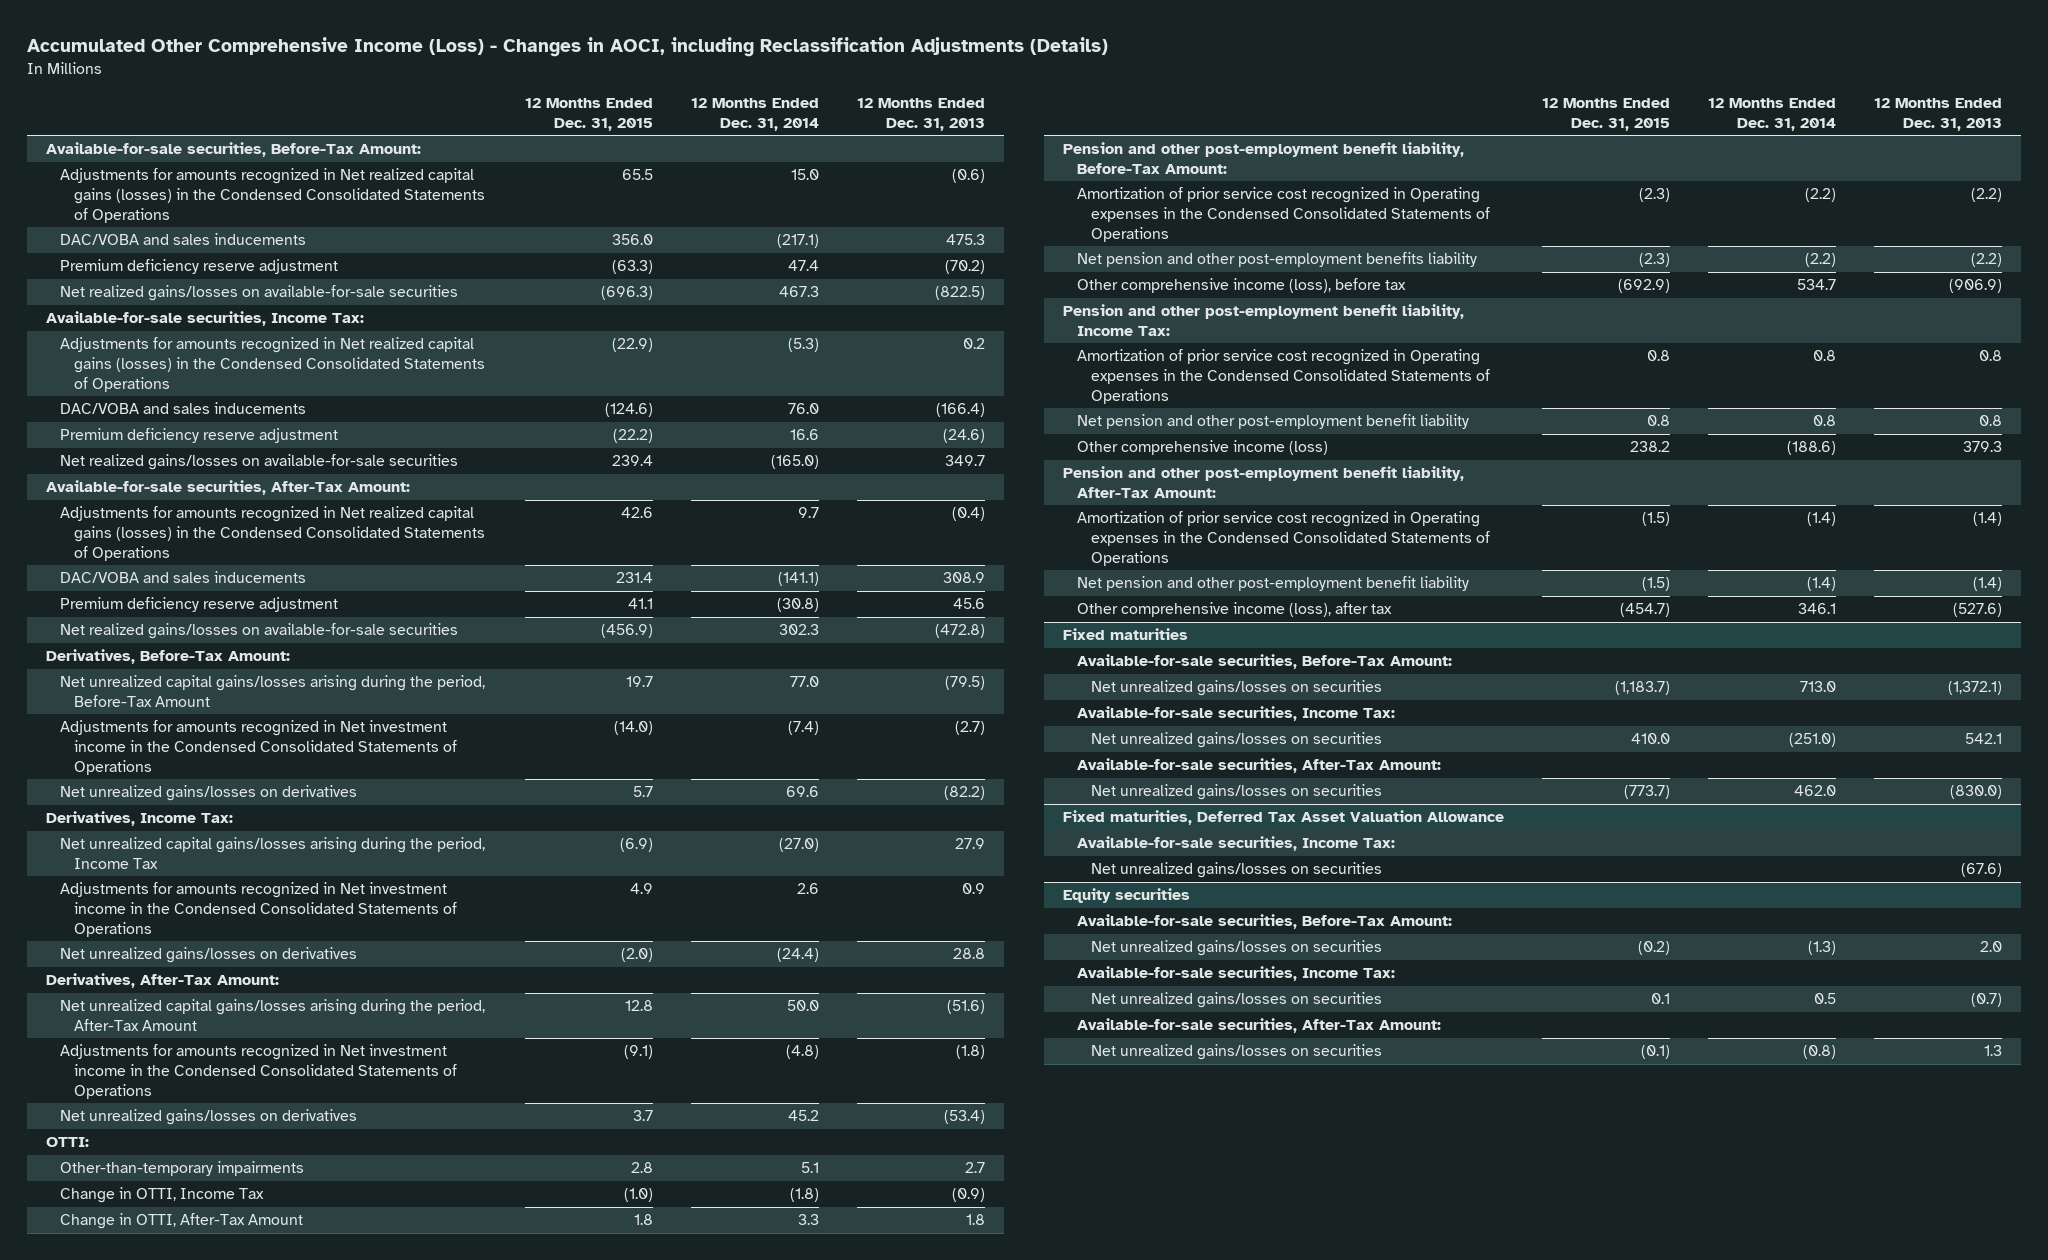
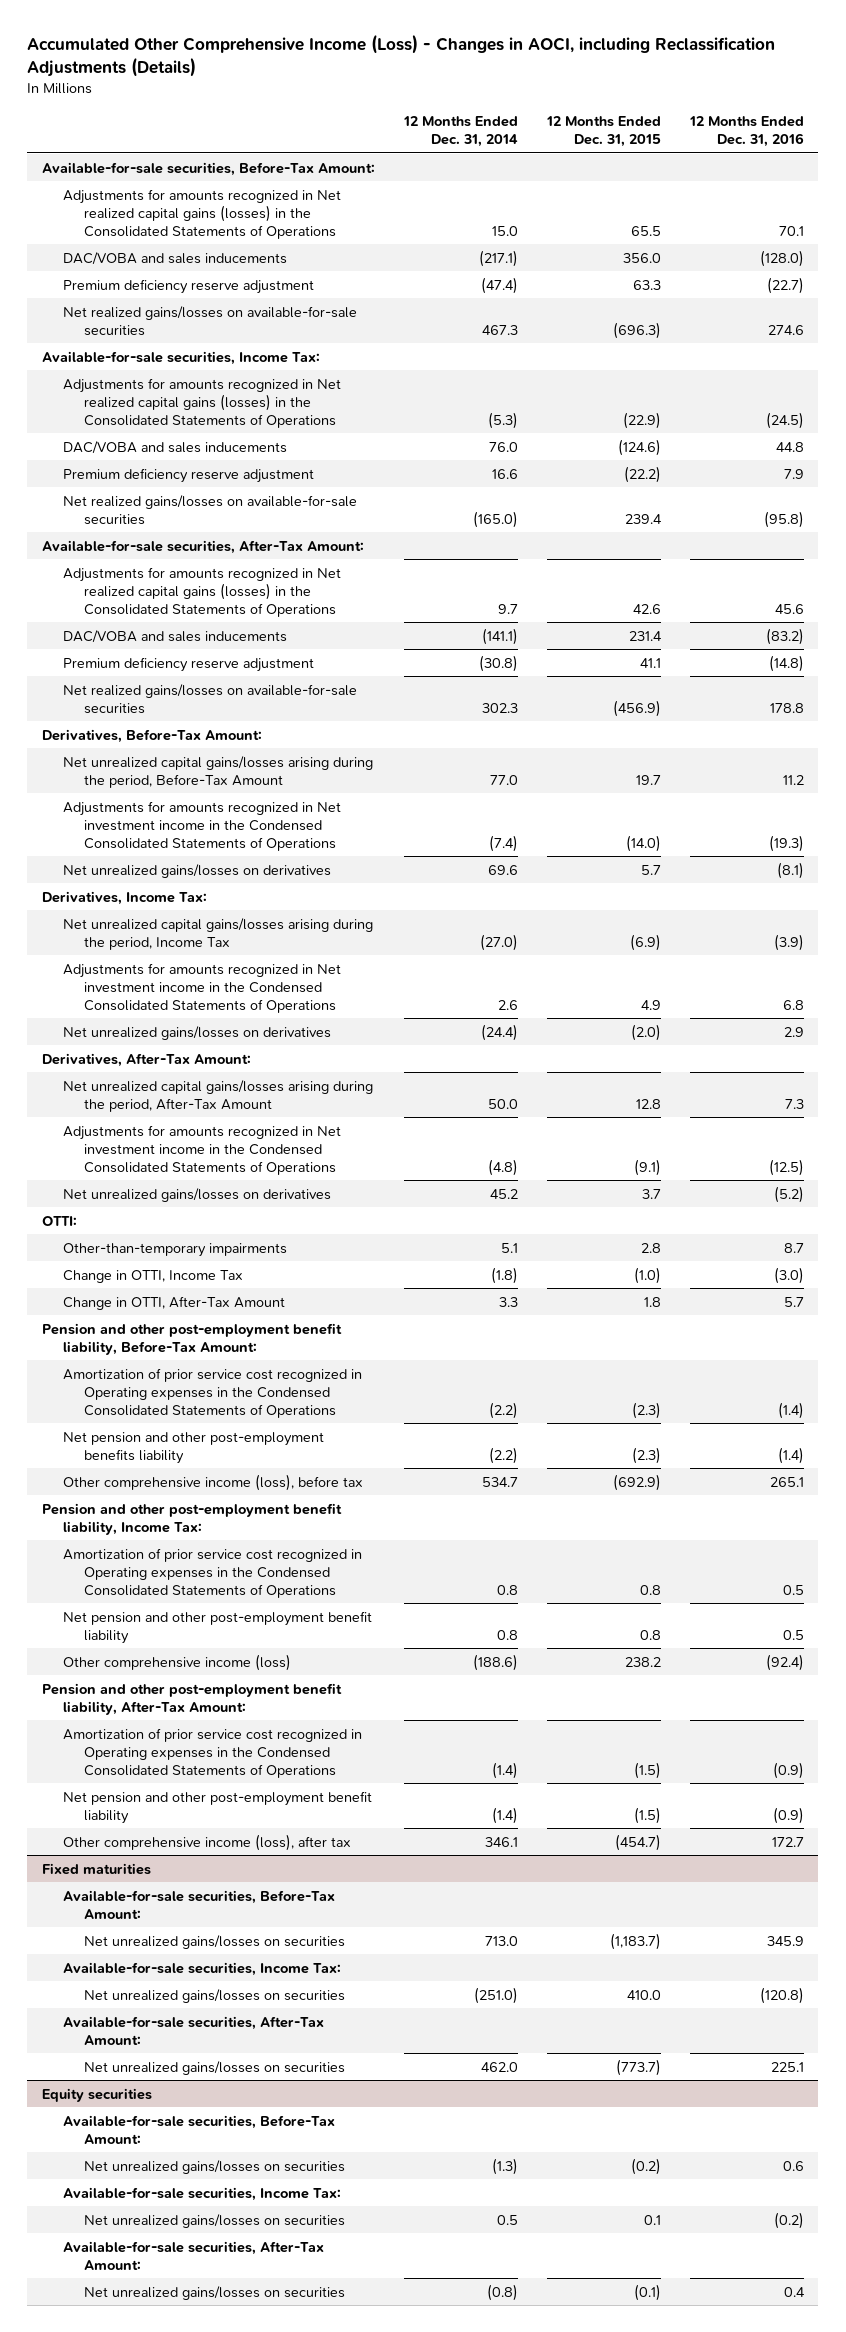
[857,97,986,131] 12 Months Ended Dec. 31, 2013 -> none
none -> [688,115,804,148] 12 Months Ended Dec. 31, 2016
[60,168,486,223] Adjustments for amounts recognized in Net realized capital gains (losses) in the Condensed Consolidated Statements of Operations -> [62,188,341,239] Adjustments for amounts recognized in Net realized capital gains (losses) in the Consolidated Statements of Operations
[612,260,654,275] (63.3) -> [632,279,661,290] 63.3
[788,260,820,272] 47.4 -> [480,276,518,294] (47.4)
[60,337,486,392] Adjustments for amounts recognized in Net realized capital gains (losses) in the Condensed Consolidated Statements of Operations -> [62,377,341,428] Adjustments for amounts recognized in Net realized capital gains (losses) in the Consolidated Statements of Operations
[60,506,486,561] Adjustments for amounts recognized in Net realized capital gains (losses) in the Condensed Consolidated Statements of Operations -> [62,566,341,617] Adjustments for amounts recognized in Net realized capital gains (losses) in the Consolidated Statements of Operations
[1062,810,1504,826] Fixed maturities, Deferred Tax Asset Valuation Allowance -> none
[1077,836,1396,852] Available-for-sale securities, Income Tax: -> none
[1091,862,1383,879] Net unrealized gains/losses on securities -> none

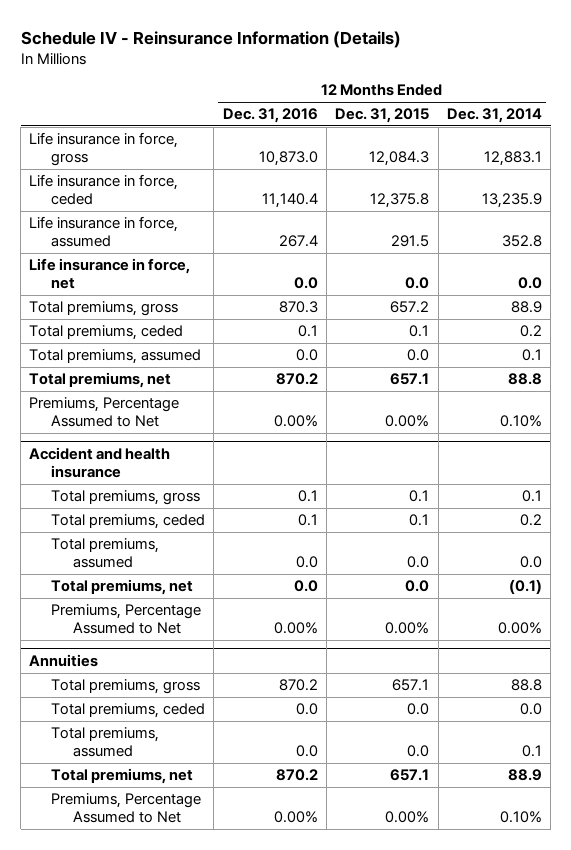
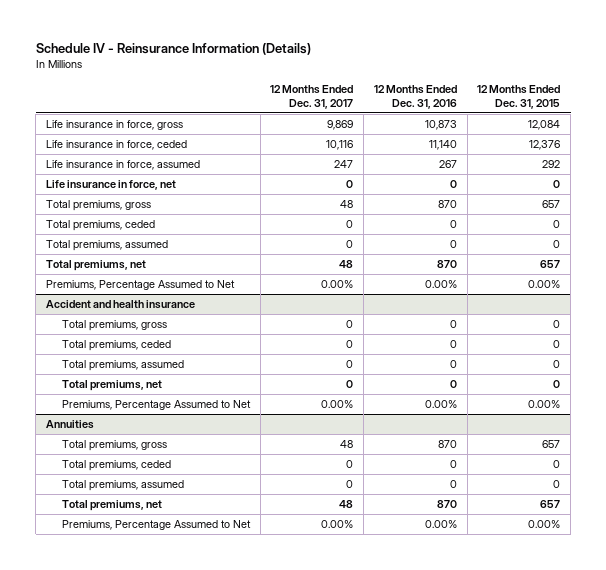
[446,108,542,124] Dec. 31, 2014 -> none
none -> [270,85,354,109] 12 Months Ended Dec. 31, 2017
[258,150,318,166] 10,873.0 -> [424,120,457,131] 10,873
[369,150,430,166] 12,084.3 -> [528,120,561,131] 12,084
[261,192,318,208] 11,140.4 -> [428,140,457,151] 11,140
[370,192,430,208] 12,375.8 -> [529,140,561,151] 12,376
[278,234,318,247] 267.4 -> [438,160,457,169] 267
[391,234,430,247] 291.5 -> [542,160,561,169] 292
[293,276,318,289] 0.0 -> [449,180,457,189] 0
[405,276,430,289] 0.0 -> [553,180,561,189] 0
[278,301,318,314] 870.3 -> [437,200,457,209] 870
[390,301,430,314] 657.2 -> [542,200,561,209] 657
[297,325,318,338] 0.1 -> [449,220,457,229] 0
[409,325,430,338] 0.1 -> [553,220,561,229] 0
[295,349,318,362] 0.0 -> [449,240,457,249] 0
[407,349,430,362] 0.0 -> [553,240,561,249] 0
[275,373,318,386] 870.2 -> [436,260,457,269] 870
[390,373,430,386] 657.1 -> [540,260,561,269] 657
[297,490,318,503] 0.1 -> [449,320,457,329] 0
[409,490,430,503] 0.1 -> [553,320,561,329] 0
[297,514,318,527] 0.1 -> [449,340,457,349] 0
[409,514,430,527] 0.1 -> [553,340,561,349] 0
[295,555,318,568] 0.0 -> [449,360,457,369] 0
[407,555,430,568] 0.0 -> [553,360,561,369] 0
[293,580,318,593] 0.0 -> [449,380,457,389] 0
[405,580,430,593] 0.0 -> [553,380,561,389] 0
[278,679,318,692] 870.2 -> [437,440,457,449] 870
[392,679,430,692] 657.1 -> [542,440,561,449] 657
[295,703,318,716] 0.0 -> [449,460,457,469] 0
[407,703,430,716] 0.0 -> [553,460,561,469] 0
[295,744,318,757] 0.0 -> [449,480,457,489] 0
[407,744,430,757] 0.0 -> [553,480,561,489] 0
[275,769,318,782] 870.2 -> [436,500,457,509] 870
[390,769,430,782] 657.1 -> [540,500,561,509] 657

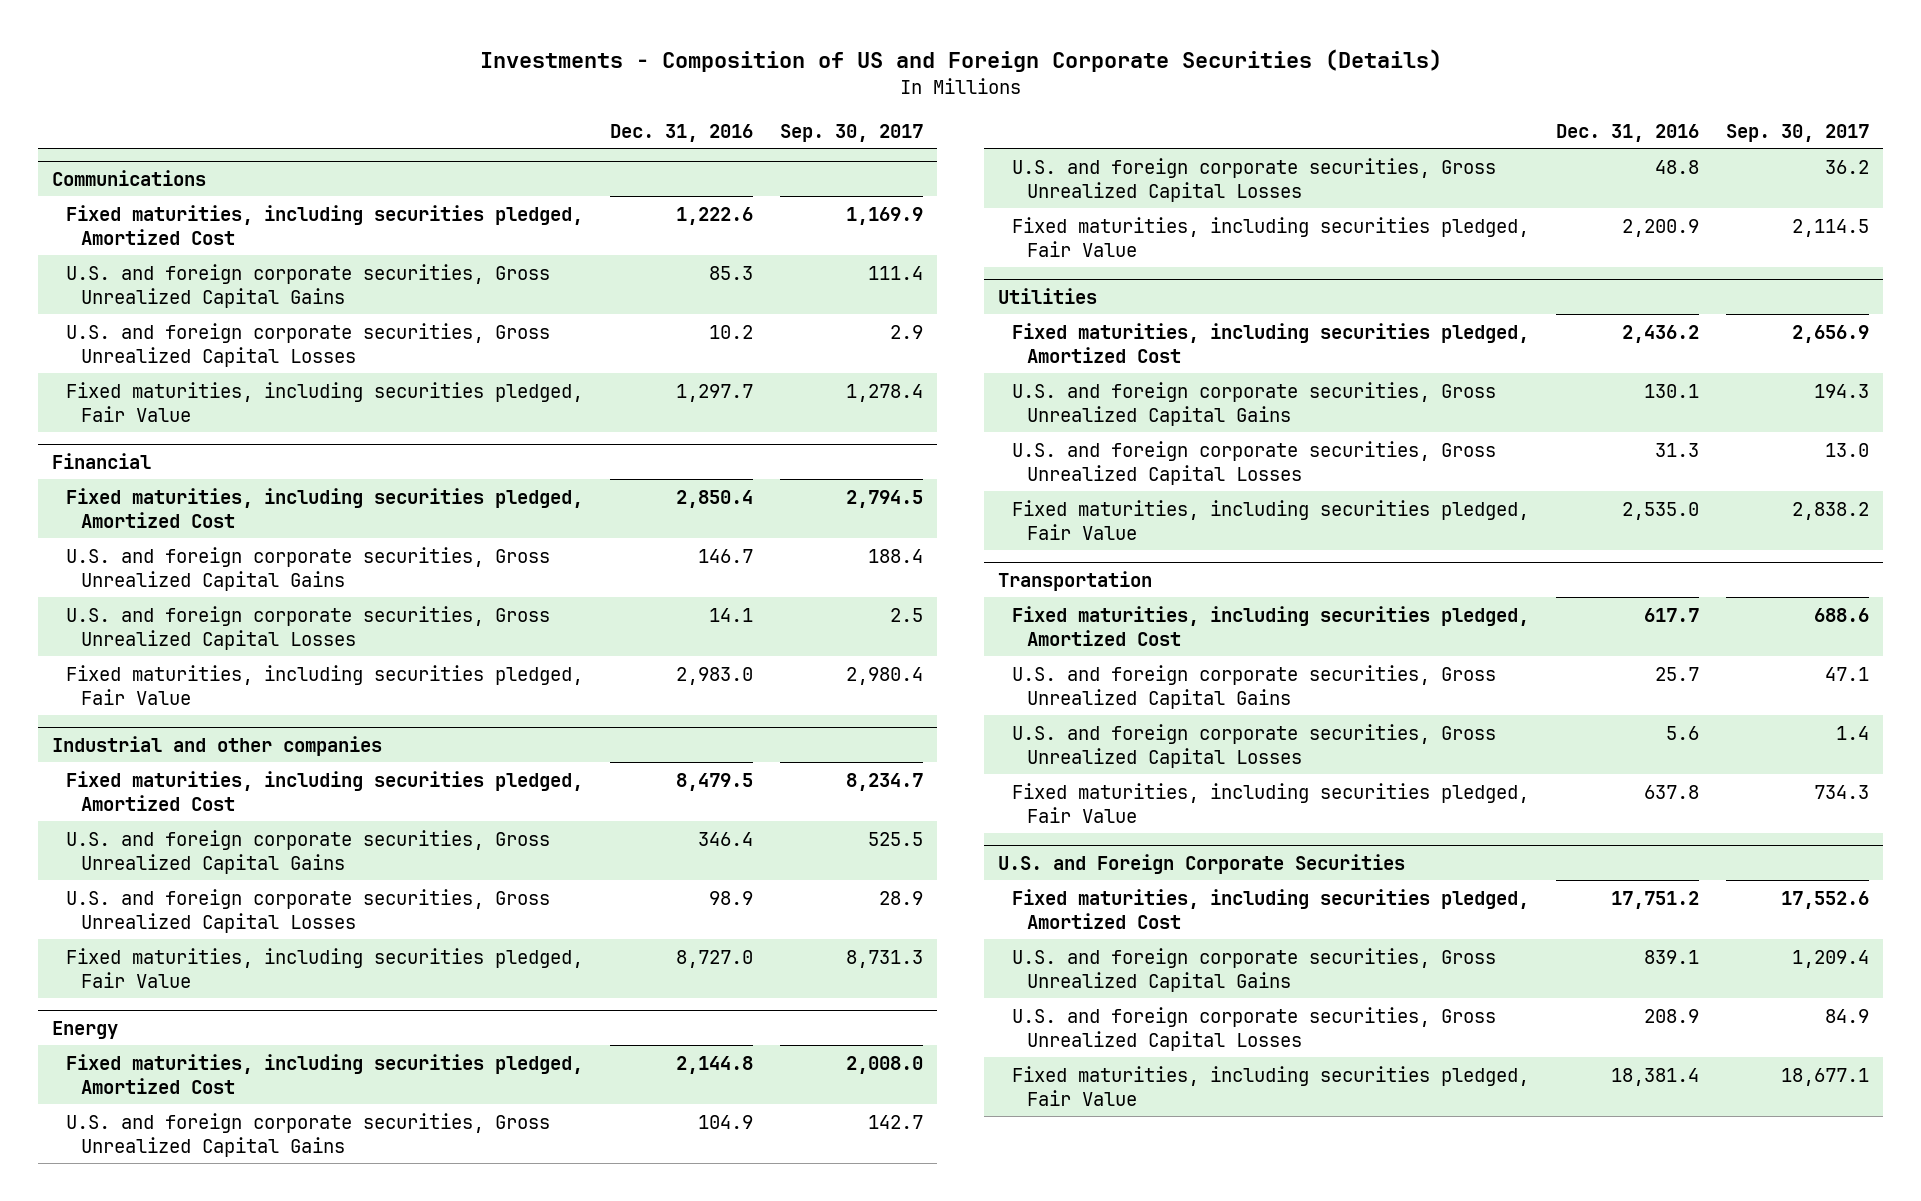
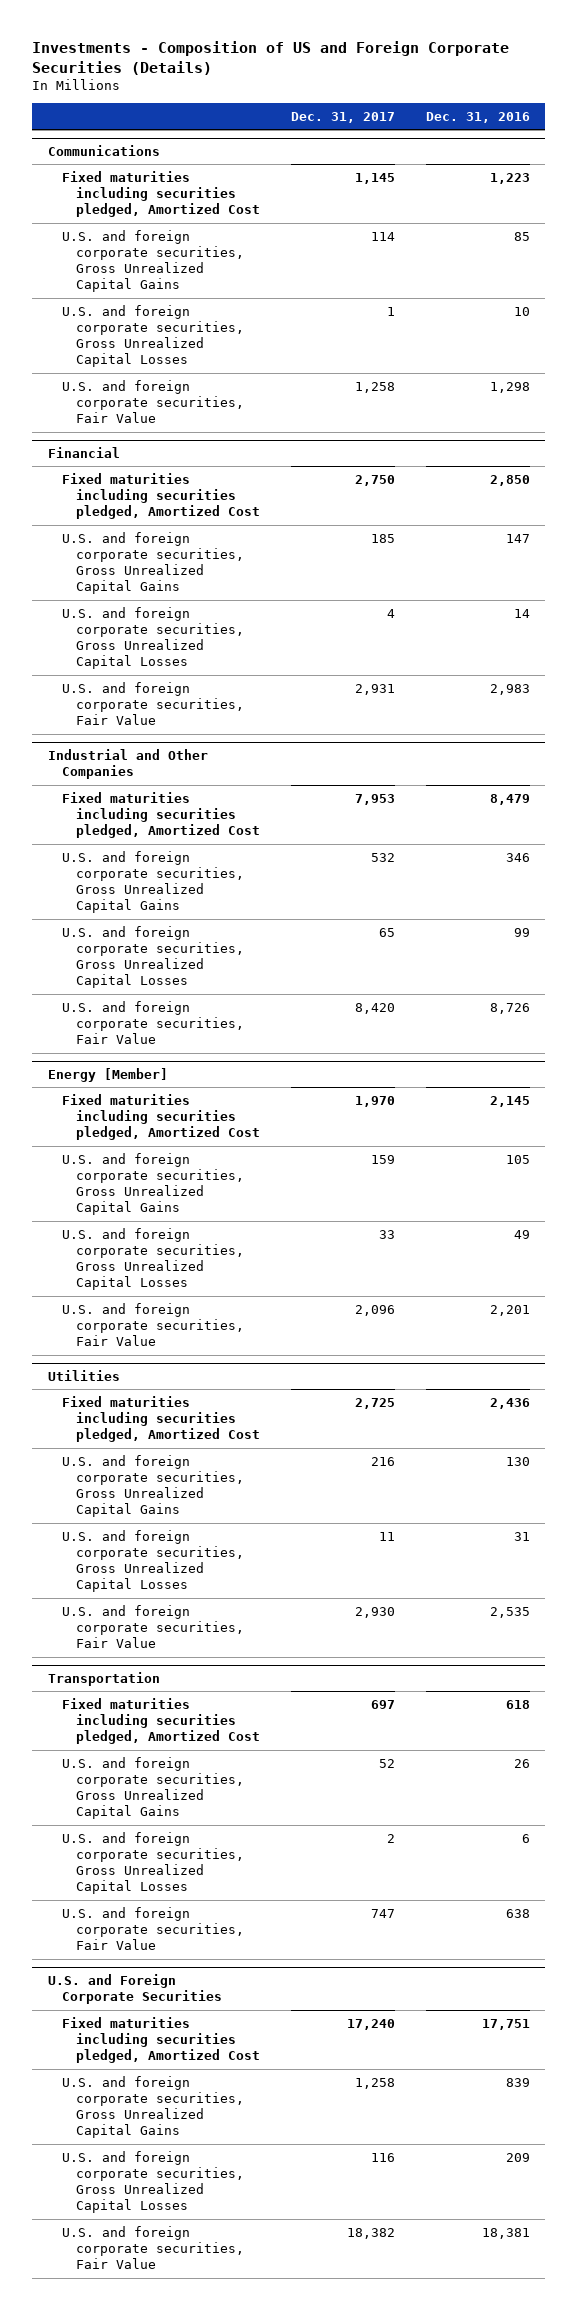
[780,123,924,142] Sep. 30, 2017 -> none
none -> [290,112,395,124] Dec. 31, 2017
[66,204,584,245] Fixed maturities, including securities pledged, Amortized Cost -> [62,170,261,218] Fixed maturities including securities pledged, Amortized Cost
[676,206,754,225] 1,222.6 -> [489,172,530,184] 1,223
[709,265,754,280] 85.3 -> [513,231,530,241] 85
[709,324,754,339] 10.2 -> [513,306,530,316] 10
[66,381,584,422] Fixed maturities, including securities pledged, Fair Value -> [62,379,245,424] U.S. and foreign corporate securities, Fair Value
[676,383,754,402] 1,297.7 -> [489,381,530,393] 1,298
[66,487,584,528] Fixed maturities, including securities pledged, Amortized Cost -> [62,472,261,520] Fixed maturities including securities pledged, Amortized Cost
[676,489,754,508] 2,850.4 -> [489,474,530,486] 2,850
[698,548,754,563] 146.7 -> [505,533,530,543] 147
[709,607,754,622] 14.1 -> [513,608,530,618] 14
[66,664,584,705] Fixed maturities, including securities pledged, Fair Value -> [62,681,245,726] U.S. and foreign corporate securities, Fair Value
[676,666,754,685] 2,983.0 -> [489,683,530,695] 2,983
[51,735,382,756] Industrial and other companies -> [47,748,208,780] Industrial and Other Companies
[66,770,584,811] Fixed maturities, including securities pledged, Amortized Cost -> [62,791,261,839] Fixed maturities including securities pledged, Amortized Cost
[676,772,754,791] 8,479.5 -> [489,793,530,805] 8,479
[698,831,754,846] 346.4 -> [505,852,530,862] 346
[709,890,754,905] 98.9 -> [513,927,530,937] 99
[66,947,584,988] Fixed maturities, including securities pledged, Fair Value -> [62,1000,245,1045] U.S. and foreign corporate securities, Fair Value
[676,949,754,968] 8,727.0 -> [489,1002,530,1014] 8,726
[51,1020,118,1039] Energy -> [47,1067,168,1082] Energy [Member]
[66,1053,584,1094] Fixed maturities, including securities pledged, Amortized Cost -> [62,1093,261,1141] Fixed maturities including securities pledged, Amortized Cost
[676,1055,754,1074] 2,144.8 -> [489,1095,530,1107] 2,145
[698,1114,754,1129] 104.9 -> [505,1154,530,1164] 105
[1655,159,1700,174] 48.8 -> [513,1229,530,1239] 49
[1012,216,1530,257] Fixed maturities, including securities pledged, Fair Value -> [62,1302,245,1347] U.S. and foreign corporate securities, Fair Value
[1622,218,1700,237] 2,200.9 -> [489,1304,530,1316] 2,201
[1012,322,1530,363] Fixed maturities, including securities pledged, Amortized Cost -> [62,1395,261,1443] Fixed maturities including securities pledged, Amortized Cost
[1622,324,1700,343] 2,436.2 -> [489,1397,530,1409] 2,436
[1644,383,1700,398] 130.1 -> [505,1456,530,1466] 130
[1655,442,1700,457] 31.3 -> [513,1531,530,1541] 31
[1012,499,1530,540] Fixed maturities, including securities pledged, Fair Value -> [62,1604,245,1649] U.S. and foreign corporate securities, Fair Value
[1622,501,1700,520] 2,535.0 -> [489,1606,530,1618] 2,535
[1012,605,1530,646] Fixed maturities, including securities pledged, Amortized Cost -> [62,1697,261,1745] Fixed maturities including securities pledged, Amortized Cost
[1644,607,1700,622] 617.7 -> [505,1699,530,1709] 618
[1655,666,1700,681] 25.7 -> [513,1758,530,1768] 26
[1666,725,1700,740] 5.6 -> [521,1833,530,1843] 6
[1012,782,1530,823] Fixed maturities, including securities pledged, Fair Value -> [62,1906,245,1951] U.S. and foreign corporate securities, Fair Value
[1644,784,1700,799] 637.8 -> [505,1908,530,1918] 638
[1012,888,1530,929] Fixed maturities, including securities pledged, Amortized Cost -> [62,2016,261,2064] Fixed maturities including securities pledged, Amortized Cost
[1611,890,1700,909] 17,751.2 -> [481,2018,530,2030] 17,751
[1644,949,1700,964] 839.1 -> [505,2077,530,2087] 839
[1644,1008,1700,1023] 208.9 -> [505,2152,530,2162] 209
[1012,1065,1530,1106] Fixed maturities, including securities pledged, Fair Value -> [62,2225,245,2270] U.S. and foreign corporate securities, Fair Value
[1611,1067,1700,1086] 18,381.4 -> [481,2227,530,2239] 18,381

